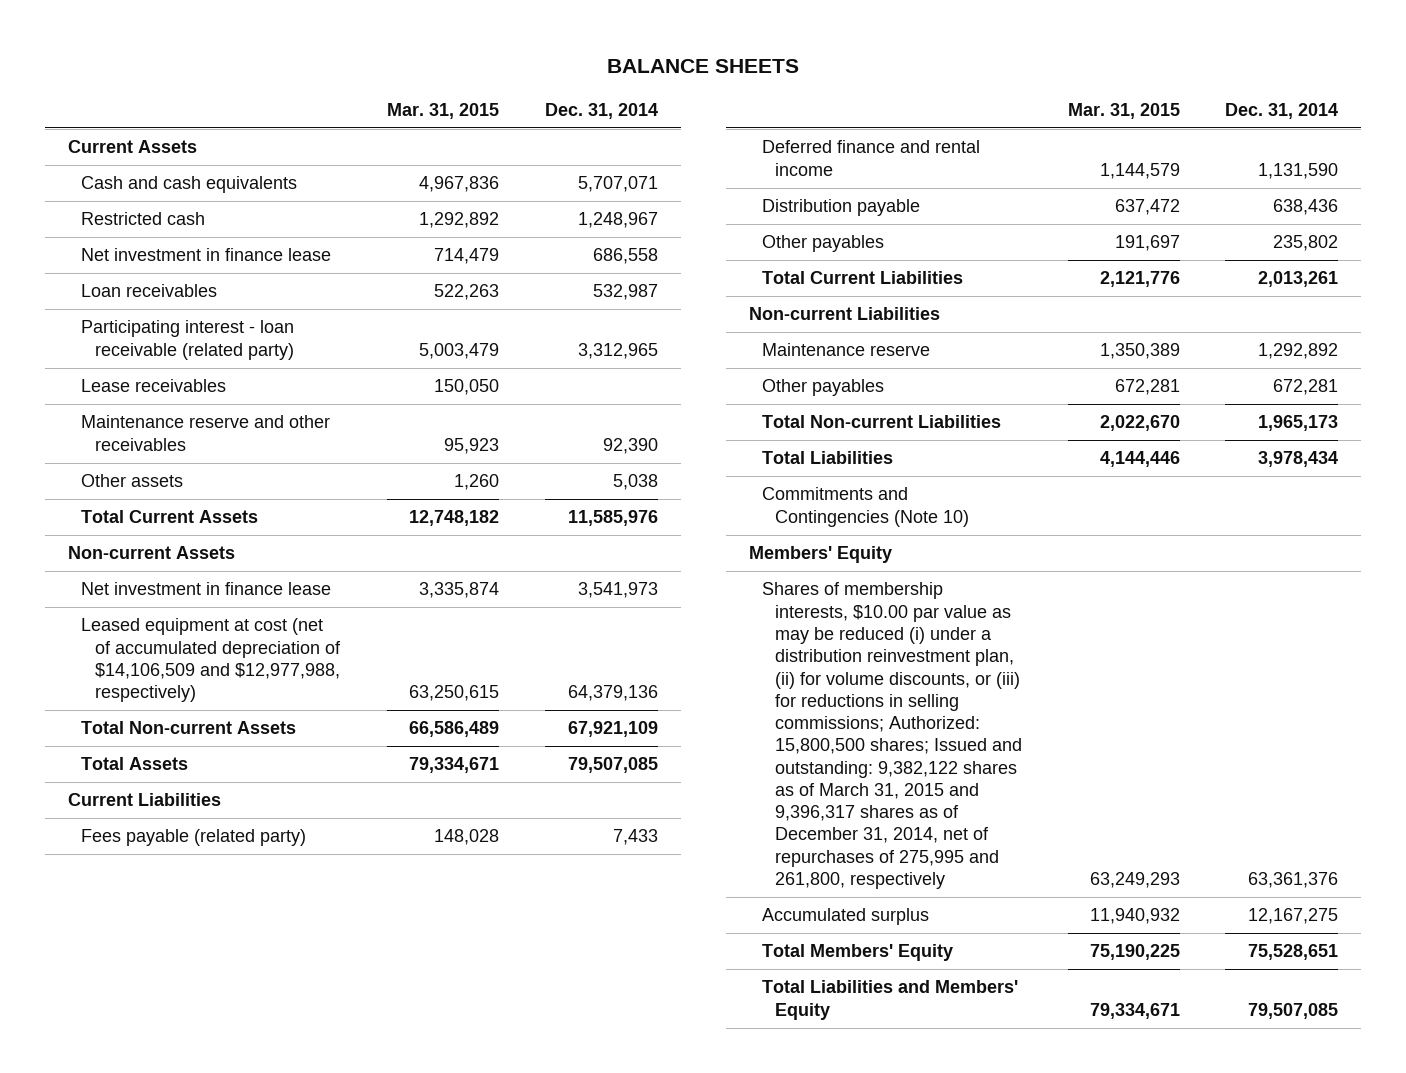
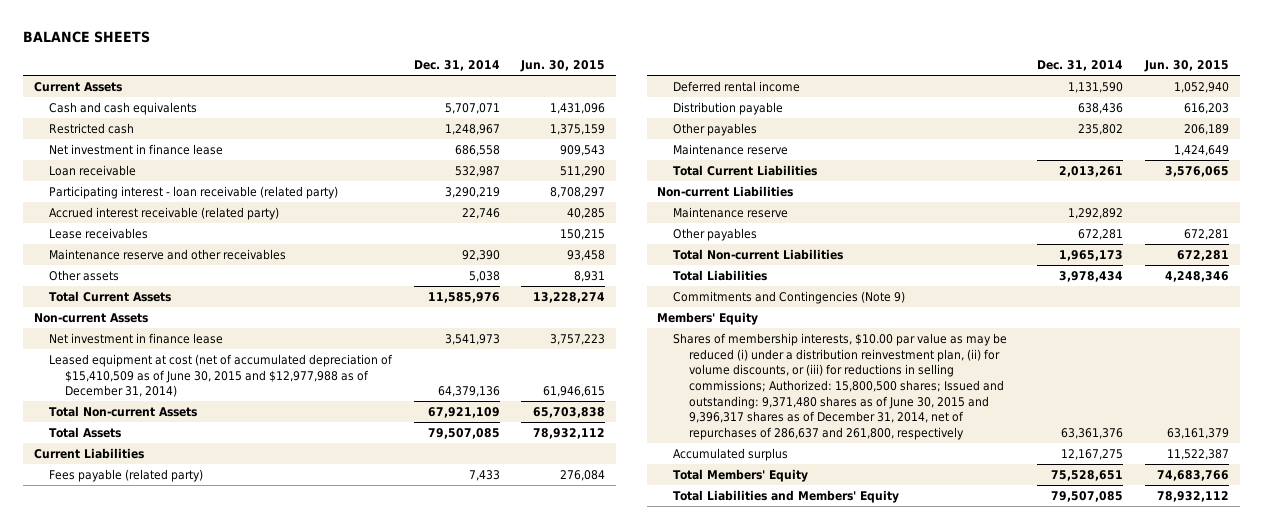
[387,102,500,119] Mar. 31, 2015 -> none
none -> [520,60,606,73] Jun. 30, 2015
[81,284,218,298] Loan receivables -> [49,164,137,176] Loan receivable
[577,342,658,359] 3,312,965 -> [444,186,500,198] 3,290,219
none -> [49,206,280,220] Accrued interest receivable (related party)
[81,618,341,703] Leased equipment at cost (net of accumulated depreciation of $14,106,509 and $12,977,988, respectively) -> [49,353,394,398] Leased equipment at cost (net of accumulated depreciation of $15,410,509 as of June 30, 2015 and $12,977,988 as of December 31, 2014)
[761,140,980,176] Deferred finance and rental income -> [672,80,800,92] Deferred rental income
none -> [672,143,788,155] Maintenance reserve
[761,487,970,527] Commitments and Contingencies (Note 10) -> [672,290,905,304] Commitments and Contingencies (Note 9)
[761,582,1023,889] Shares of membership interests, $10.00 par value as may be reduced (i) under a distribution reinvestment plan, (ii) for volume discounts, or (iii) for reductions in selling commissions; Authorized: 15,800,500 shares; Issued and outstanding: 9,382,122 shares as of March 31, 2015 and 9,396,317 shares as of December 31, 2014, net of repurchases of 275,995 and 261,800, respectively -> [672,332,1007,441] Shares of membership interests, $10.00 par value as may be reduced (i) under a distribution reinvestment plan, (ii) for volume discounts, or (iii) for reductions in selling commissions; Authorized: 15,800,500 shares; Issued and outstanding: 9,371,480 shares as of June 30, 2015 and 9,396,317 shares as of December 31, 2014, net of repurchases of 286,637 and 261,800, respectively

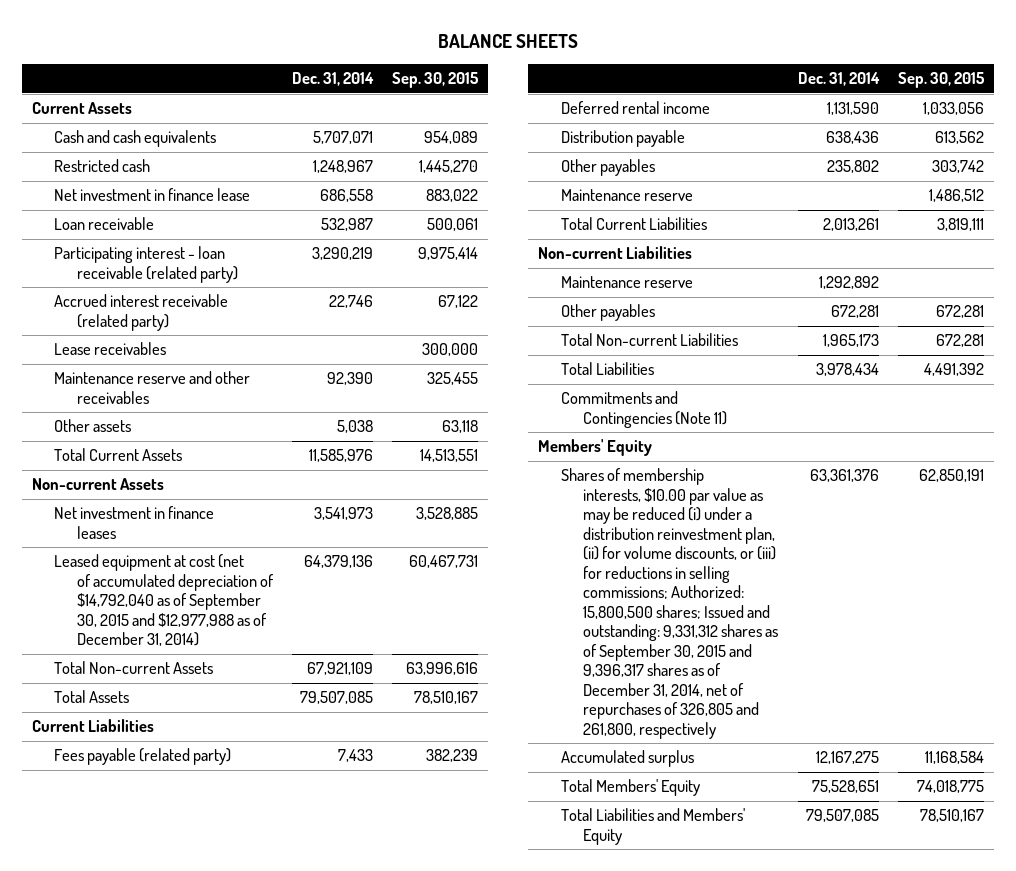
[520,60,606,73] Jun. 30, 2015 -> none
none -> [391,72,479,89] Sep. 30, 2015
[49,332,224,344] Net investment in finance lease -> [54,506,215,539] Net investment in finance leases
[49,353,394,398] Leased equipment at cost (net of accumulated depreciation of $15,410,509 as of June 30, 2015 and $12,977,988 as of December 31, 2014) -> [54,554,274,647] Leased equipment at cost (net of accumulated depreciation of $14,792,040 as of September 30, 2015 and $12,977,988 as of December 31, 2014)
[672,290,905,304] Commitments and Contingencies (Note 9) -> [560,391,728,428] Commitments and Contingencies (Note 11)
[672,332,1007,441] Shares of membership interests, $10.00 par value as may be reduced (i) under a distribution reinvestment plan, (ii) for volume discounts, or (iii) for reductions in selling commissions; Authorized: 15,800,500 shares; Issued and outstanding: 9,371,480 shares as of June 30, 2015 and 9,396,317 shares as of December 31, 2014, net of repurchases of 286,637 and 261,800, respectively -> [560,468,779,739] Shares of membership interests, $10.00 par value as may be reduced (i) under a distribution reinvestment plan, (ii) for volume discounts, or (iii) for reductions in selling commissions; Authorized: 15,800,500 shares; Issued and outstanding: 9,331,312 shares as of September 30, 2015 and 9,396,317 shares as of December 31, 2014, net of repurchases of 326,805 and 261,800, respectively

